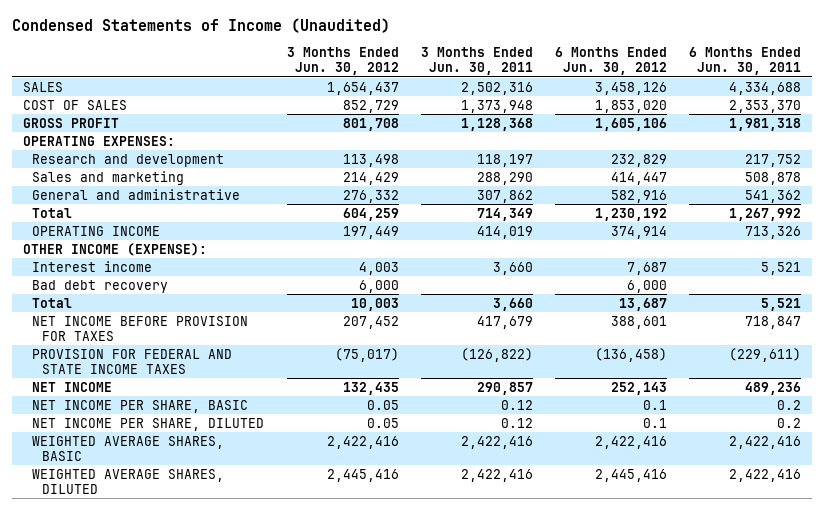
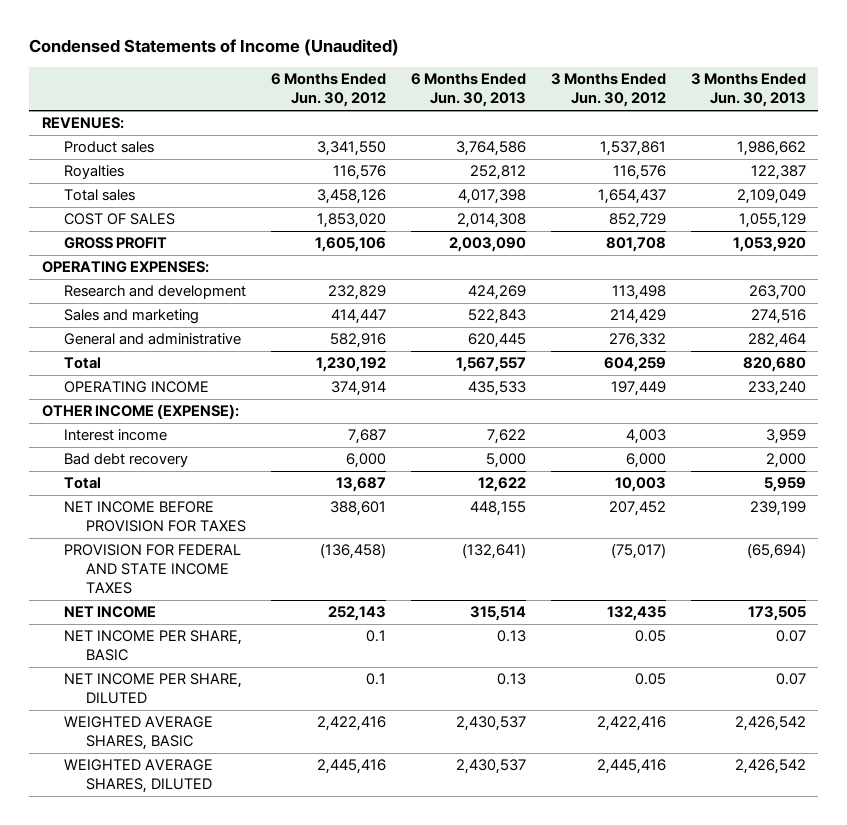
[420,47,533,76] 3 Months Ended Jun. 30, 2011 -> none
[689,47,802,76] 6 Months Ended Jun. 30, 2011 -> none
none -> [410,73,526,108] 6 Months Ended Jun. 30, 2013
none -> [690,73,806,108] 3 Months Ended Jun. 30, 2013
none -> [41,117,124,130] REVENUES:
none -> [63,141,154,154] Product sales
none -> [63,165,124,180] Royalties
[22,81,63,92] SALES -> [63,189,135,202] Total sales

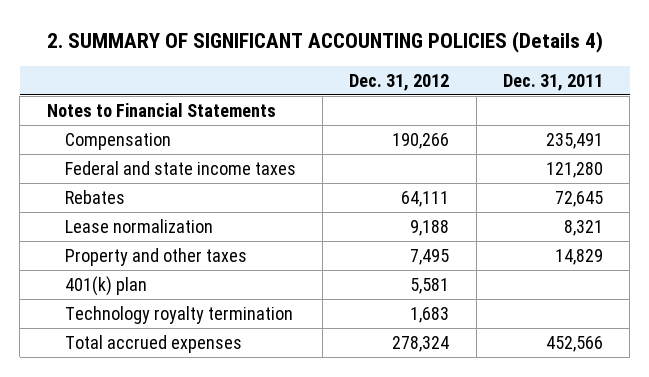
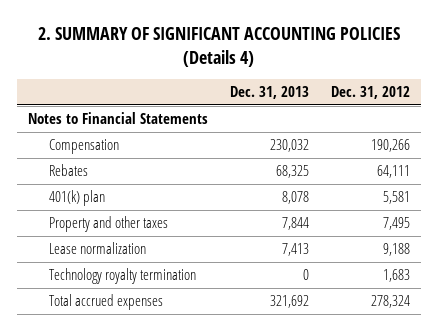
[502,73,603,91] Dec. 31, 2011 -> none
none -> [229,86,309,100] Dec. 31, 2013
[64,160,296,175] Federal and state income taxes -> none
[64,247,247,266] Property and other taxes -> [48,216,168,233] Property and other taxes
[64,218,213,233] Lease normalization -> [48,242,146,255] Lease normalization

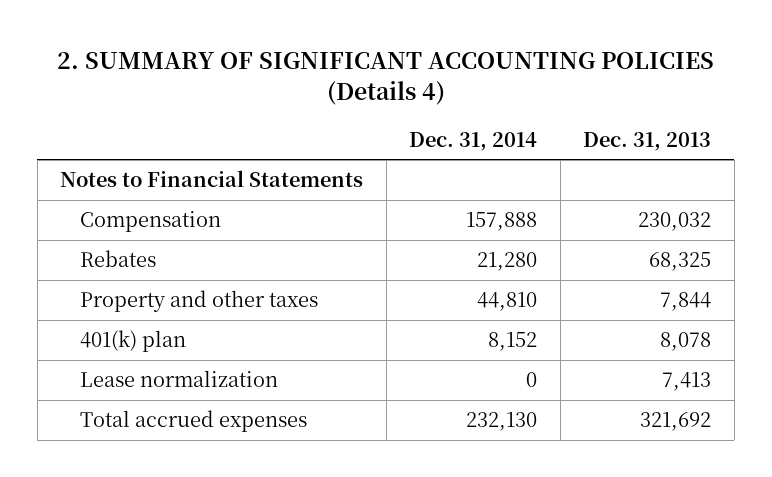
[330,86,410,100] Dec. 31, 2012 -> none
none -> [409,131,538,151] Dec. 31, 2014
[48,190,105,207] 401(k) plan -> [80,330,187,353] 401(k) plan
[48,268,196,285] Technology royalty termination -> none

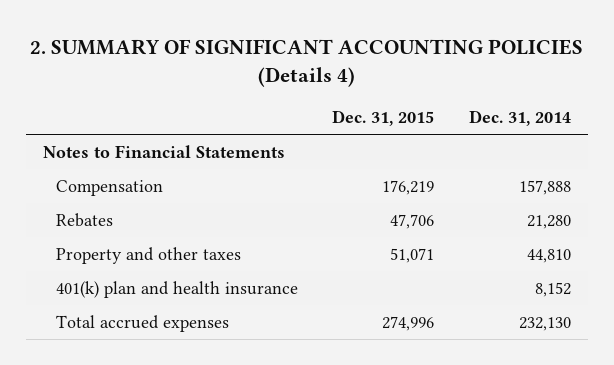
[583,131,712,151] Dec. 31, 2013 -> none
none -> [332,110,435,127] Dec. 31, 2015
[80,370,279,388] Lease normalization -> none
[80,330,187,353] 401(k) plan -> [55,280,298,298] 401(k) plan and health insurance

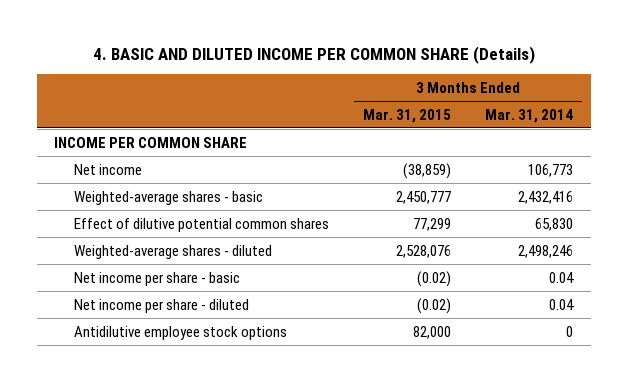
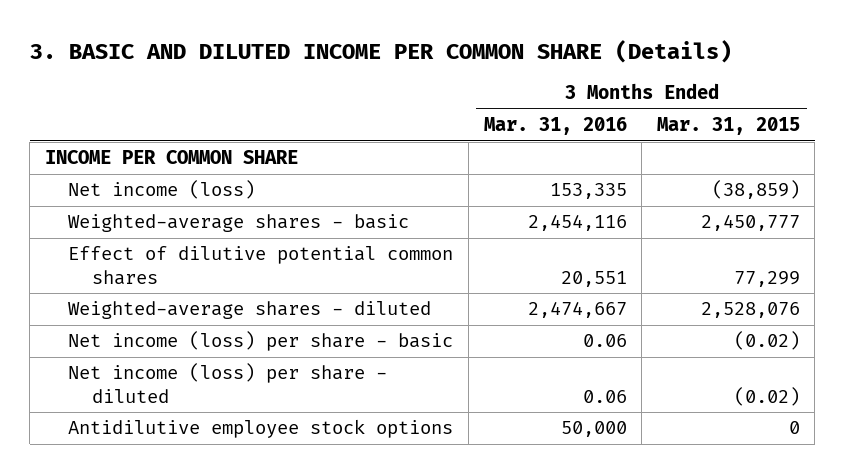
[92,45,535,64] 4. BASIC AND DILUTED INCOME PER COMMON SHARE (Details) -> [29,39,732,63] 3. BASIC AND DILUTED INCOME PER COMMON SHARE (Details)
[485,108,574,123] Mar. 31, 2014 -> none
none -> [483,117,627,136] Mar. 31, 2016
[73,163,142,175] Net income -> [68,180,256,200] Net income (loss)
[73,271,240,286] Net income per share - basic -> [68,331,454,352] Net income (loss) per share - basic
[73,298,249,313] Net income per share - diluted -> [68,363,388,403] Net income (loss) per share - diluted
[413,325,452,339] 82,000 -> [788,421,800,435] 0

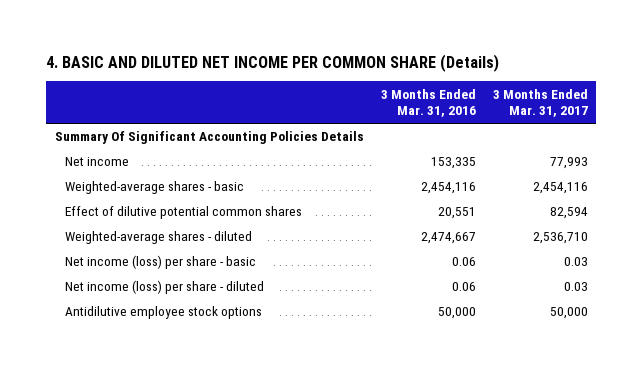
[29,39,732,63] 3. BASIC AND DILUTED INCOME PER COMMON SHARE (Details) -> [46,53,500,72] 4. BASIC AND DILUTED NET INCOME PER COMMON SHARE (Details)
[656,117,800,136] Mar. 31, 2015 -> none
none -> [492,88,588,118] 3 Months Ended Mar. 31, 2017
[44,150,298,165] INCOME PER COMMON SHARE -> none
none -> [54,131,364,145] Summary Of Significant Accounting Policies Details
[68,180,256,200] Net income (loss) -> [64,157,129,167] Net income

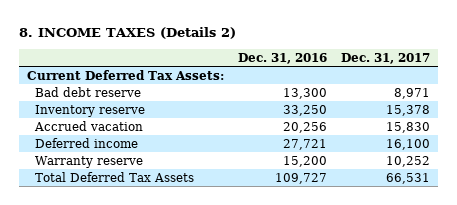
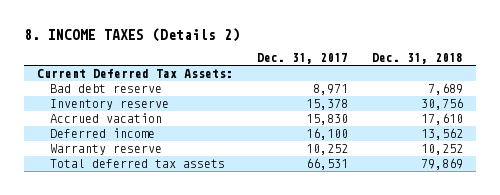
[238,52,328,64] Dec. 31, 2016 -> none
none -> [372,53,464,65] Dec. 31, 2018
[34,171,194,182] Total Deferred Tax Assets -> [50,159,226,169] Total deferred tax assets

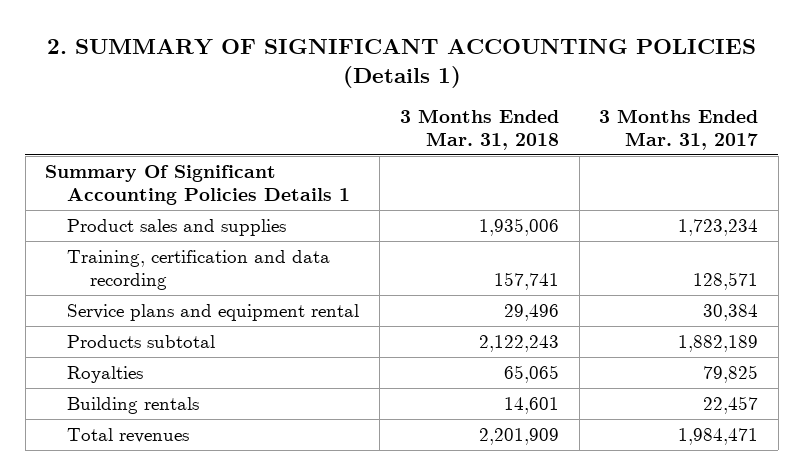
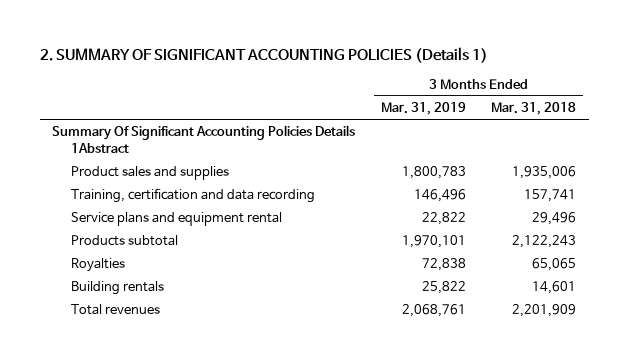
[599,109,759,150] 3 Months Ended Mar. 31, 2017 -> none
none -> [380,102,466,116] Mar. 31, 2019
[45,165,351,205] Summary Of Significant Accounting Policies Details 1 -> [52,125,356,153] Summary Of Significant Accounting Policies Details 1Abstract

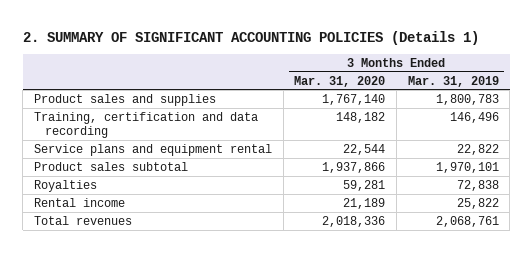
[491,102,577,116] Mar. 31, 2018 -> none
none -> [294,75,386,87] Mar. 31, 2020
[52,125,356,153] Summary Of Significant Accounting Policies Details 1Abstract -> none
[70,235,178,247] Products subtotal -> [33,161,188,171] Product sales subtotal
[70,281,164,296] Building rentals -> [33,197,125,207] Rental income

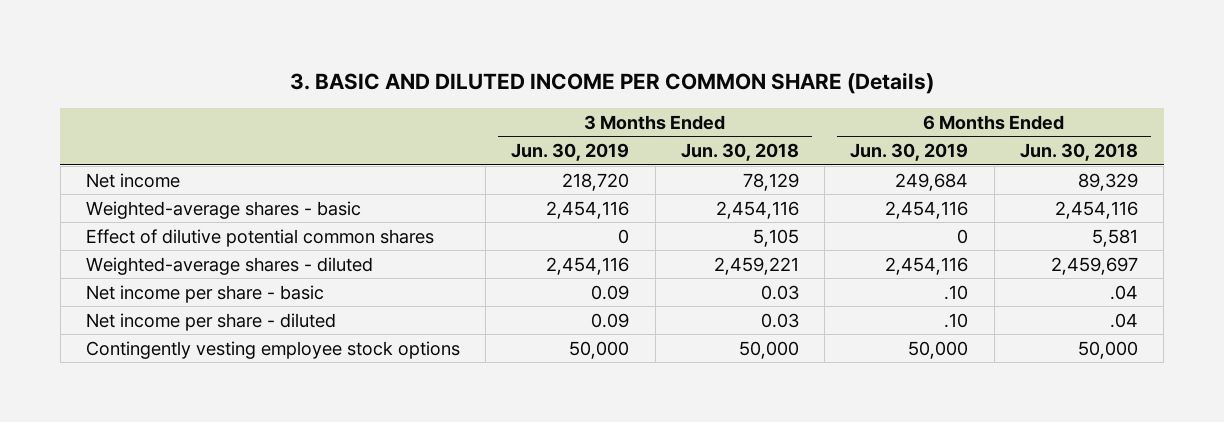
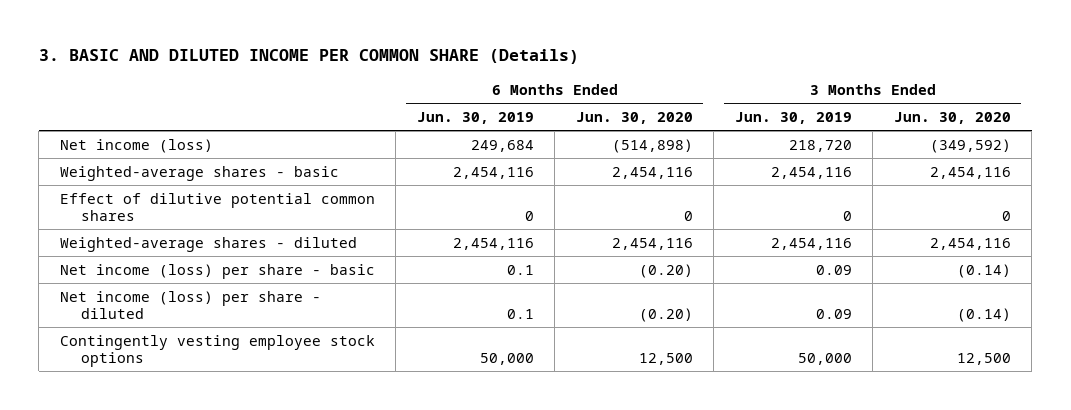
[680,143,799,162] Jun. 30, 2018 -> none
[1019,143,1138,162] Jun. 30, 2018 -> none
none -> [575,112,693,125] Jun. 30, 2020
none -> [893,112,1011,125] Jun. 30, 2020
[85,172,180,188] Net income -> [59,138,213,153] Net income (loss)
[85,284,324,303] Net income per share - basic -> [59,263,375,279] Net income (loss) per share - basic
[944,284,969,300] .10 -> [506,264,534,275] 0.1
[85,312,336,331] Net income per share - diluted -> [59,290,321,319] Net income (loss) per share - diluted
[944,312,969,328] .10 -> [506,308,534,319] 0.1

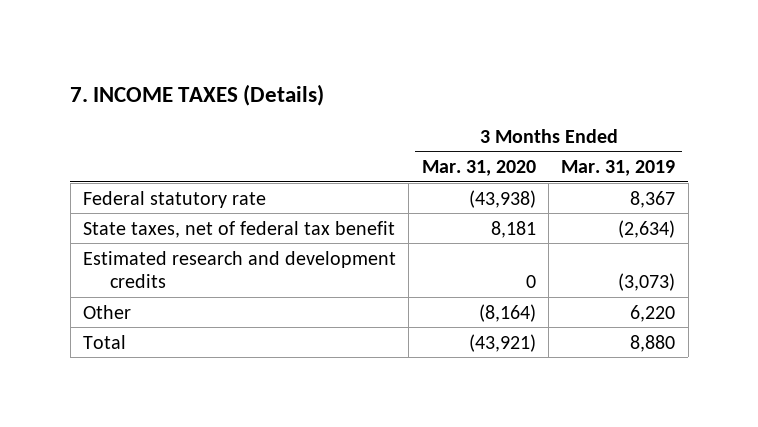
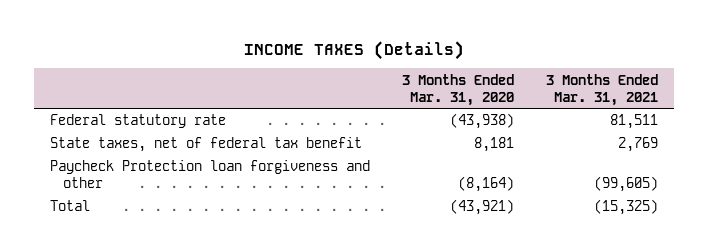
[70,83,325,106] 7. INCOME TAXES (Details) -> [243,40,464,60] INCOME TAXES (Details)
[561,160,676,177] Mar. 31, 2019 -> none
none -> [545,73,658,106] 3 Months Ended Mar. 31, 2021
[83,250,397,289] Estimated research and development credits -> none
[83,304,132,319] Other -> [50,160,371,189] Paycheck Protection loan forgiveness and other

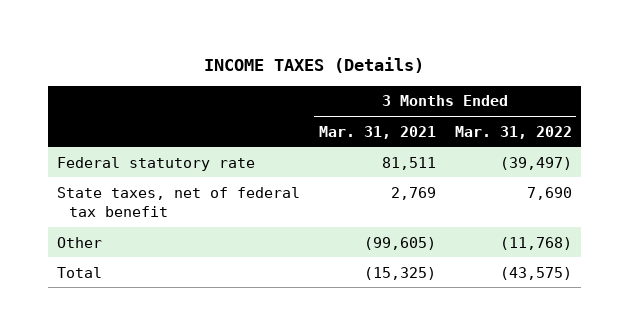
[401,73,514,106] 3 Months Ended Mar. 31, 2020 -> none
none -> [454,125,572,139] Mar. 31, 2022
[50,160,371,189] Paycheck Protection loan forgiveness and other -> [57,236,103,248] Other

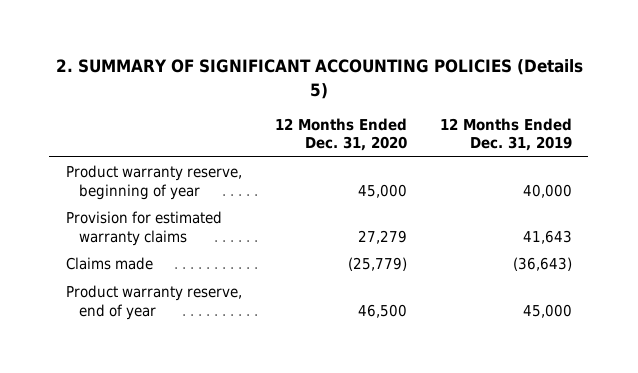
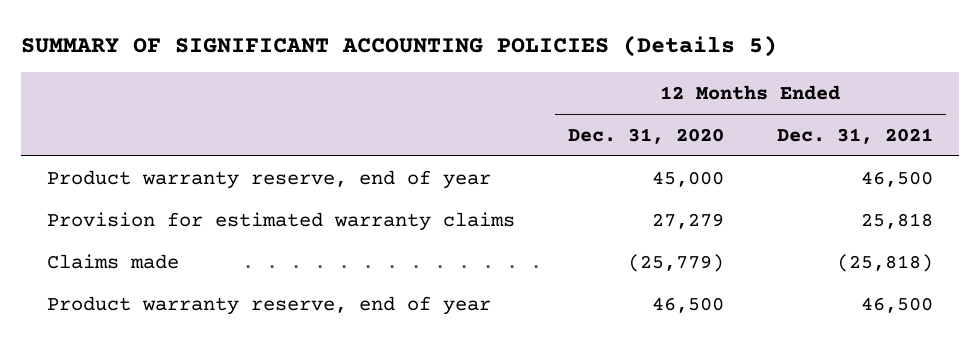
[55,59,583,99] 2. SUMMARY OF SIGNIFICANT ACCOUNTING POLICIES (Details 5) -> [20,35,777,58] SUMMARY OF SIGNIFICANT ACCOUNTING POLICIES (Details 5)
[439,117,572,152] 12 Months Ended Dec. 31, 2019 -> none
none -> [776,127,933,144] Dec. 31, 2021
[65,165,242,200] Product warranty reserve, beginning of year -> [47,169,492,189] Product warranty reserve, end of year

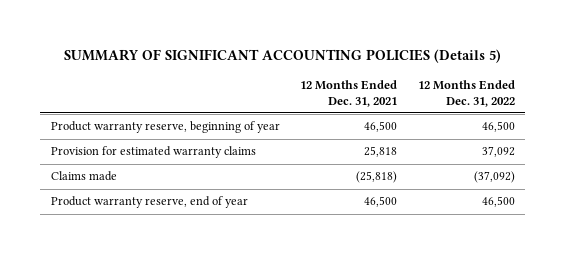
[567,127,724,144] Dec. 31, 2020 -> none
none -> [417,79,515,107] 12 Months Ended Dec. 31, 2022
[47,169,492,189] Product warranty reserve, end of year -> [50,121,280,134] Product warranty reserve, beginning of year

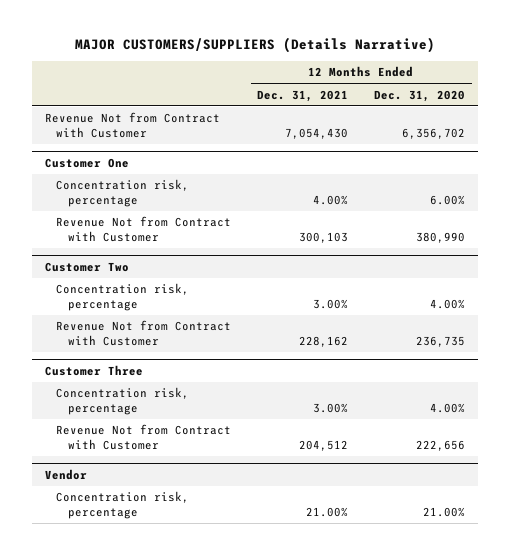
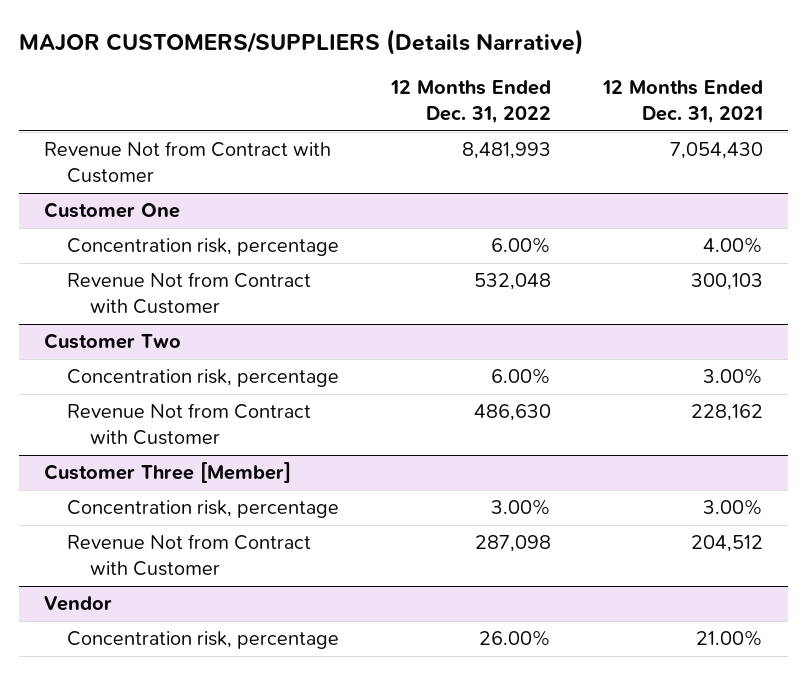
[374,89,466,102] Dec. 31, 2020 -> none
none -> [389,80,551,125] 12 Months Ended Dec. 31, 2022
[44,364,143,376] Customer Three -> [44,462,292,484] Customer Three [Member]

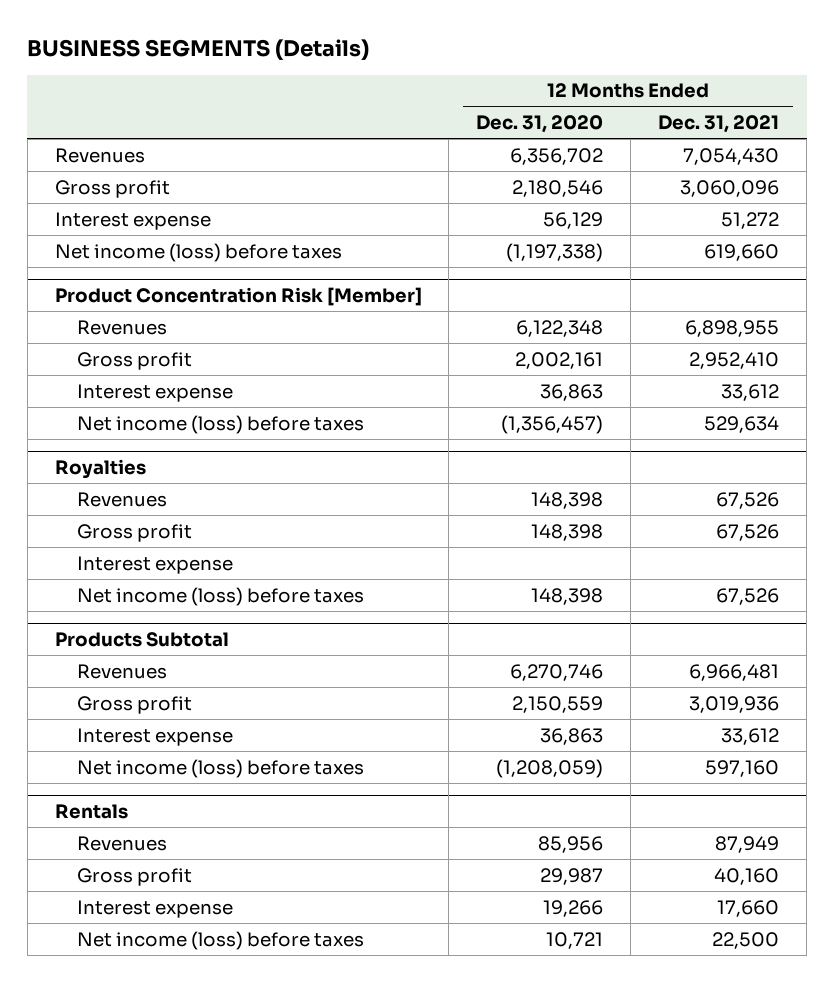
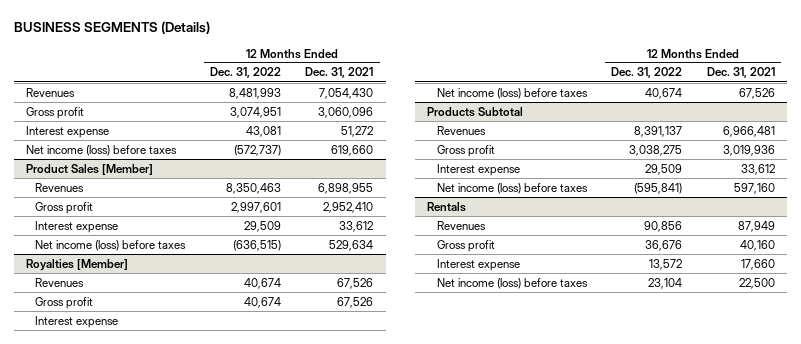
[476,115,604,134] Dec. 31, 2020 -> none
none -> [209,67,281,79] Dec. 31, 2022
[54,286,422,306] Product Concentration Risk [Member] -> none
none -> [26,163,154,175] Product Sales [Member]
[54,458,146,479] Royalties -> [26,258,129,271] Royalties [Member]

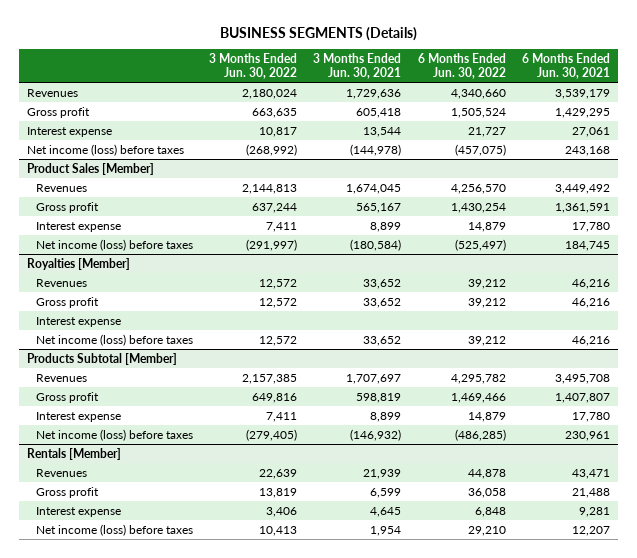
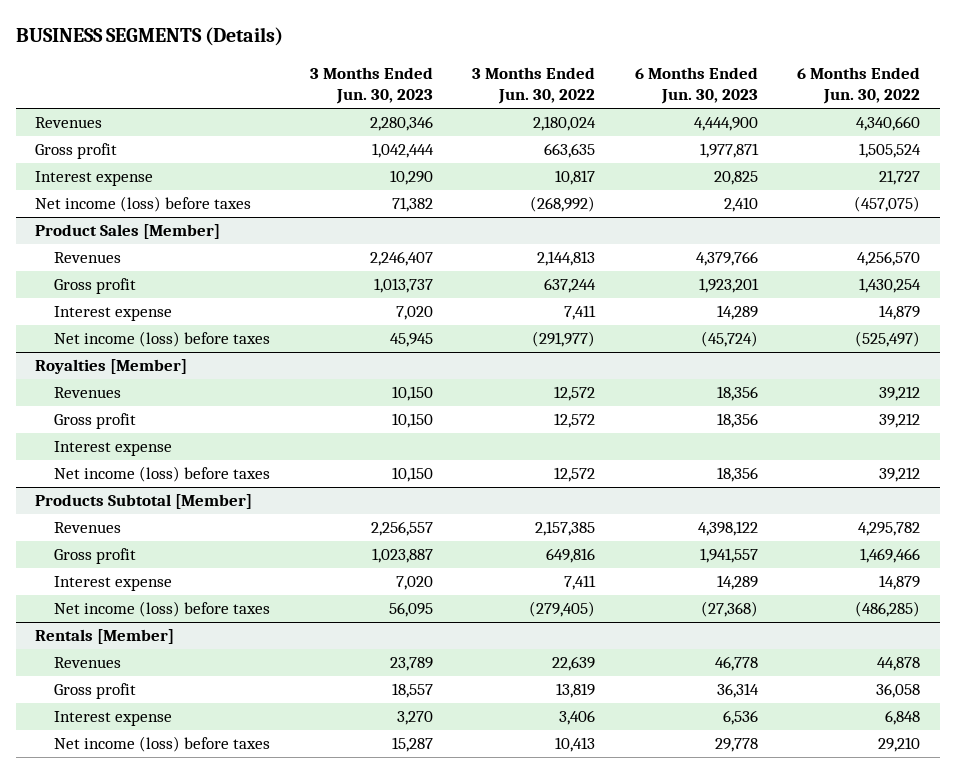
[313,53,402,80] 3 Months Ended Jun. 30, 2021 -> none
[521,53,610,80] 6 Months Ended Jun. 30, 2021 -> none
none -> [309,66,433,105] 3 Months Ended Jun. 30, 2023
none -> [634,66,758,105] 6 Months Ended Jun. 30, 2023
[245,238,297,251] (291,997) -> [532,331,596,348] (291,977)

